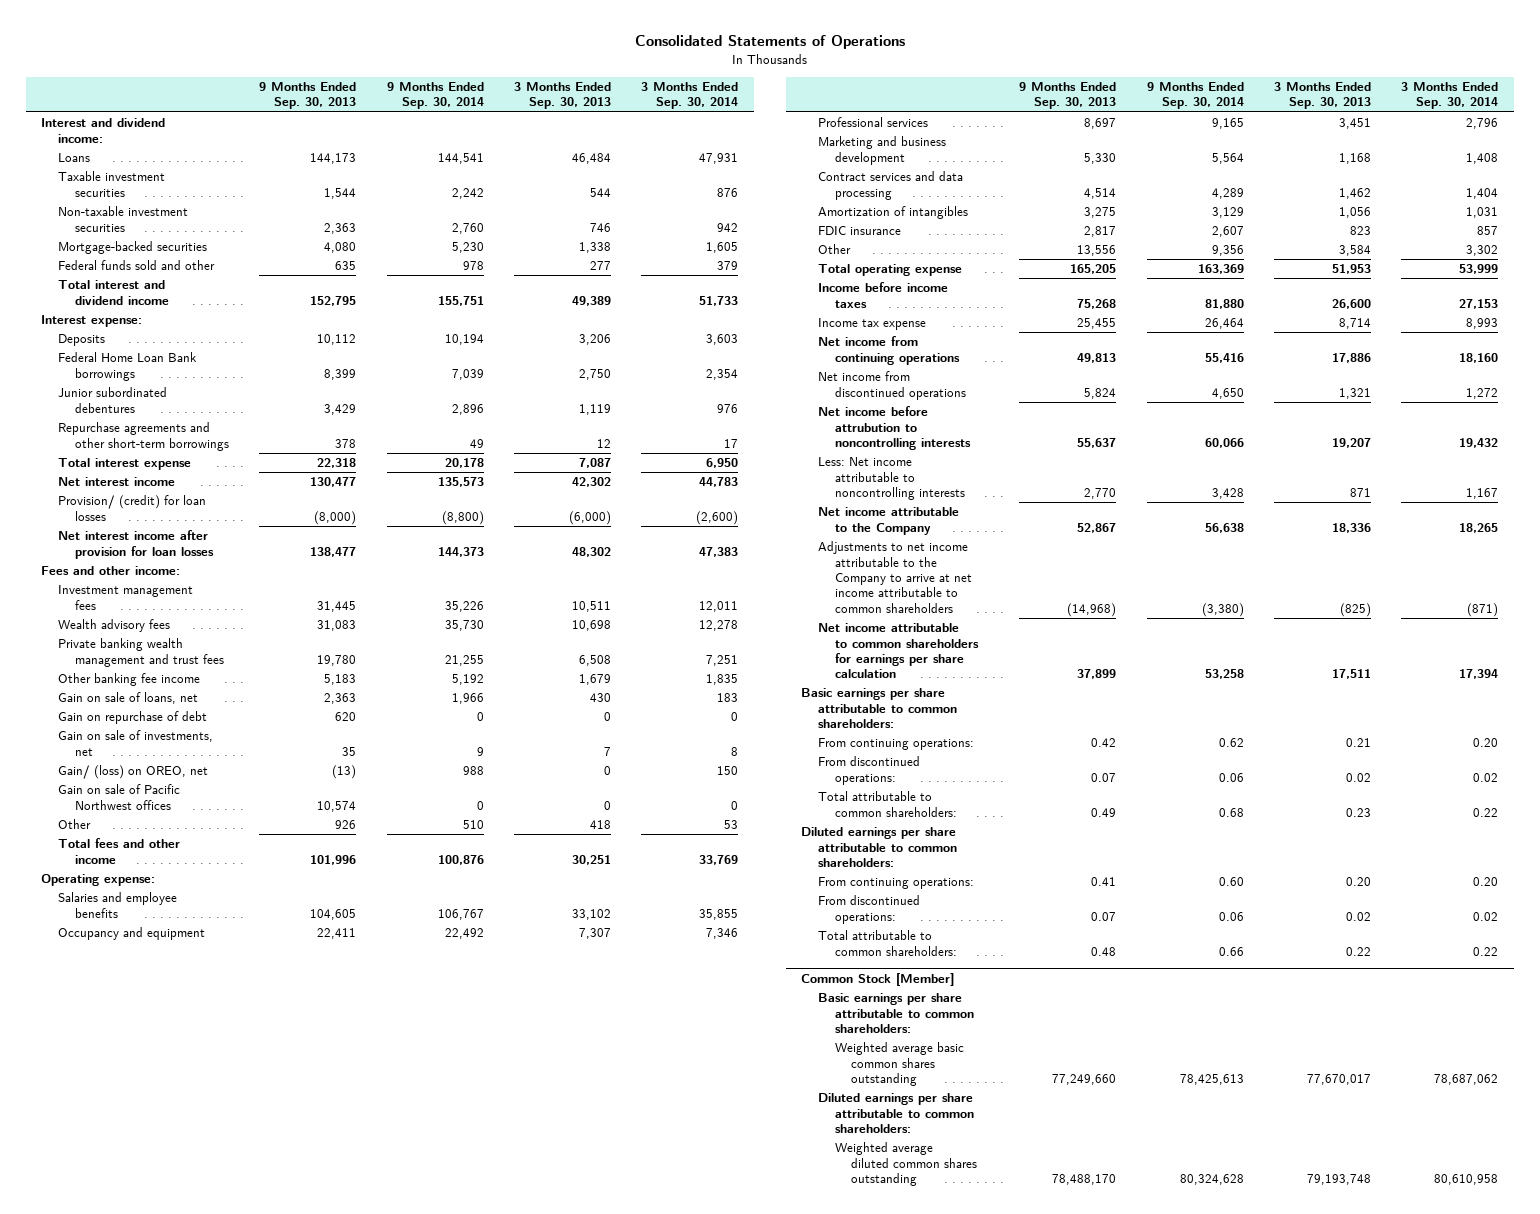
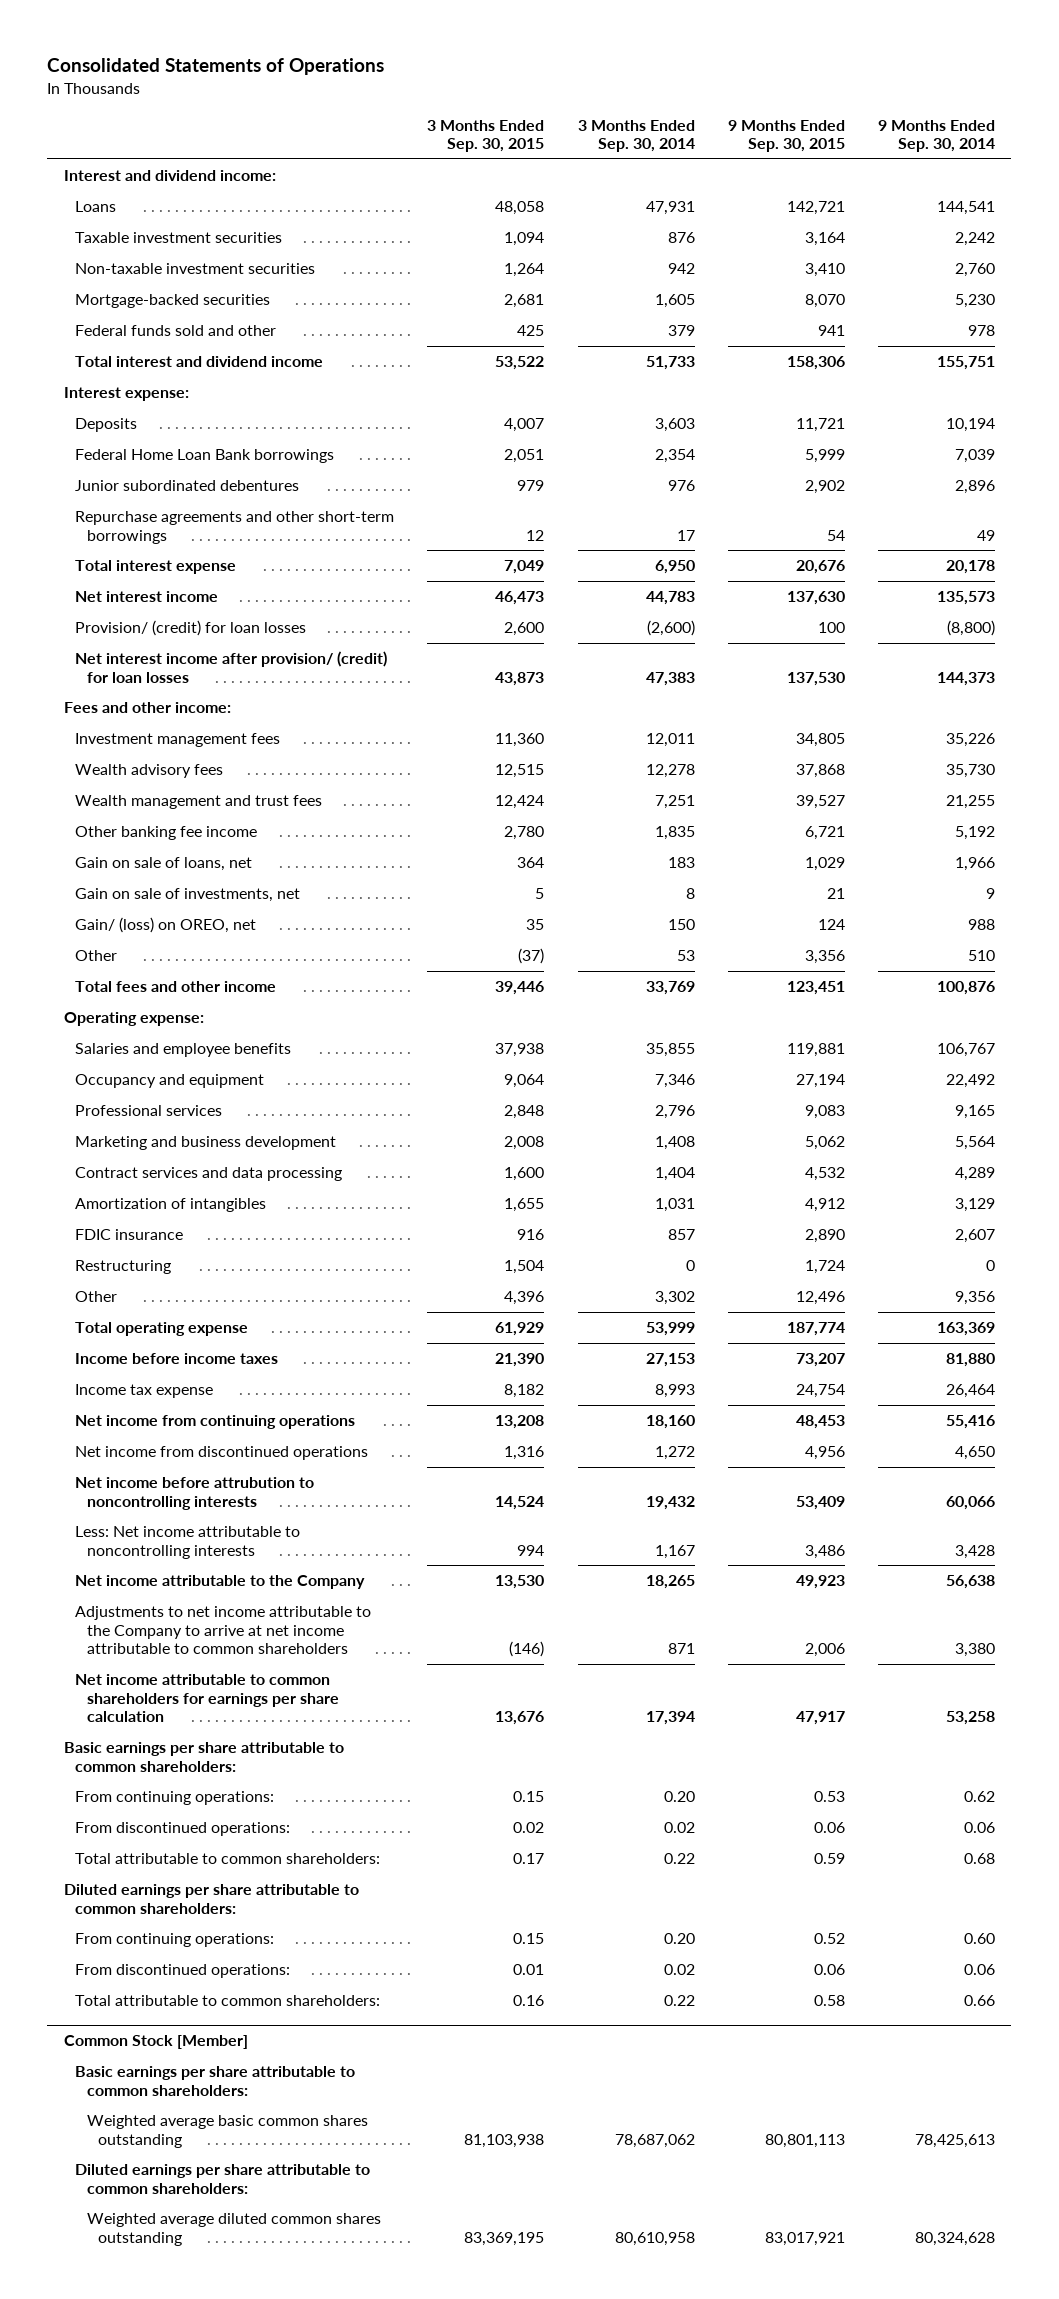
[259,82,357,110] 9 Months Ended Sep. 30, 2013 -> none
[513,82,611,110] 3 Months Ended Sep. 30, 2013 -> none
none -> [427,119,545,153] 3 Months Ended Sep. 30, 2015
none -> [727,119,845,153] 9 Months Ended Sep. 30, 2015
[57,530,214,559] Net interest income after provision for loan losses -> [75,651,388,683] Net interest income after provision/ (credit) for loan losses
[57,638,224,667] Private banking wealth management and trust fees -> [75,795,323,810] Wealth management and trust fees
[57,711,207,725] Gain on repurchase of debt -> none
[57,784,180,810] Gain on sale of Pacific Northwest offices -> none
none -> [75,1260,172,1275] Restructuring
[1201,602,1244,617] (3,380) -> [954,1643,995,1658] 3,380
[1467,602,1499,617] (871) -> [667,1643,695,1655] 871

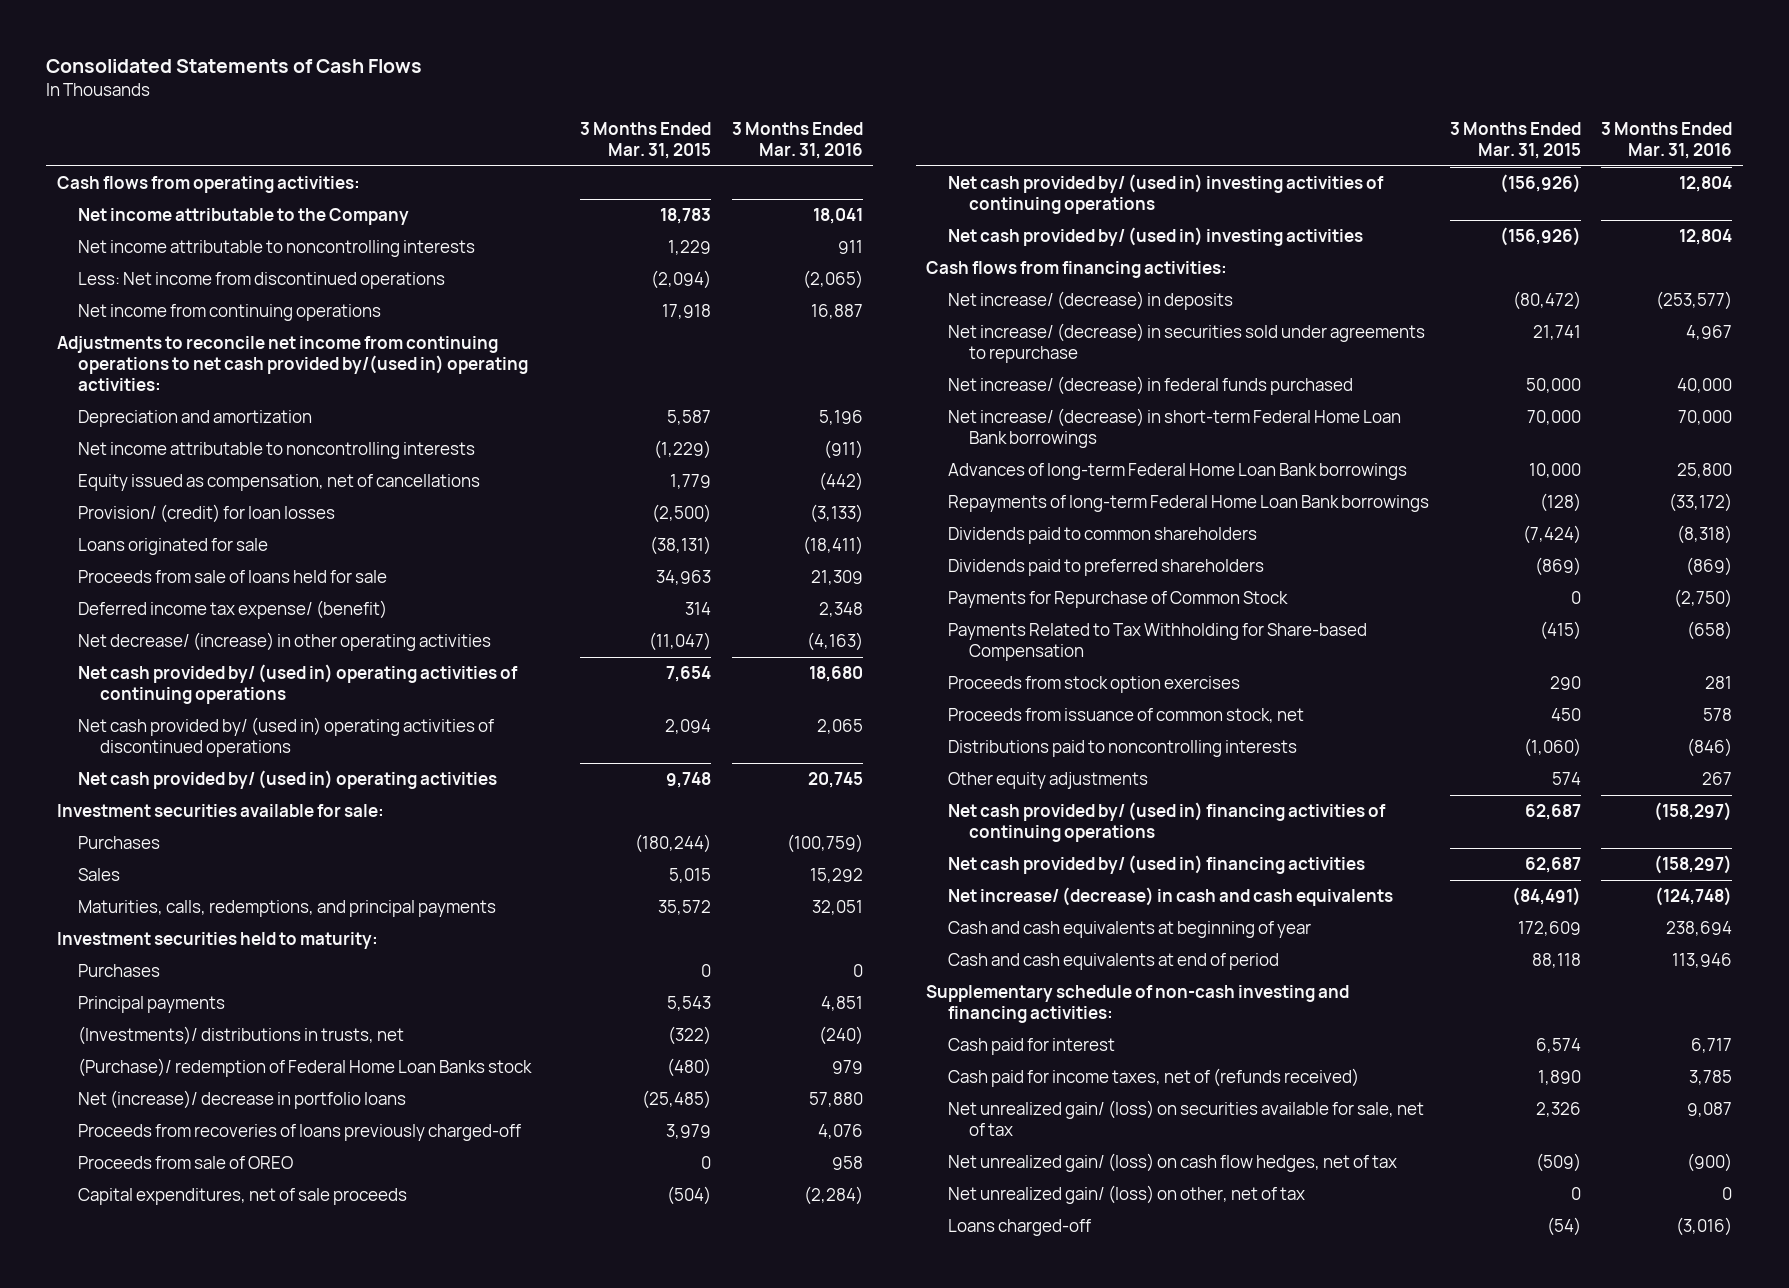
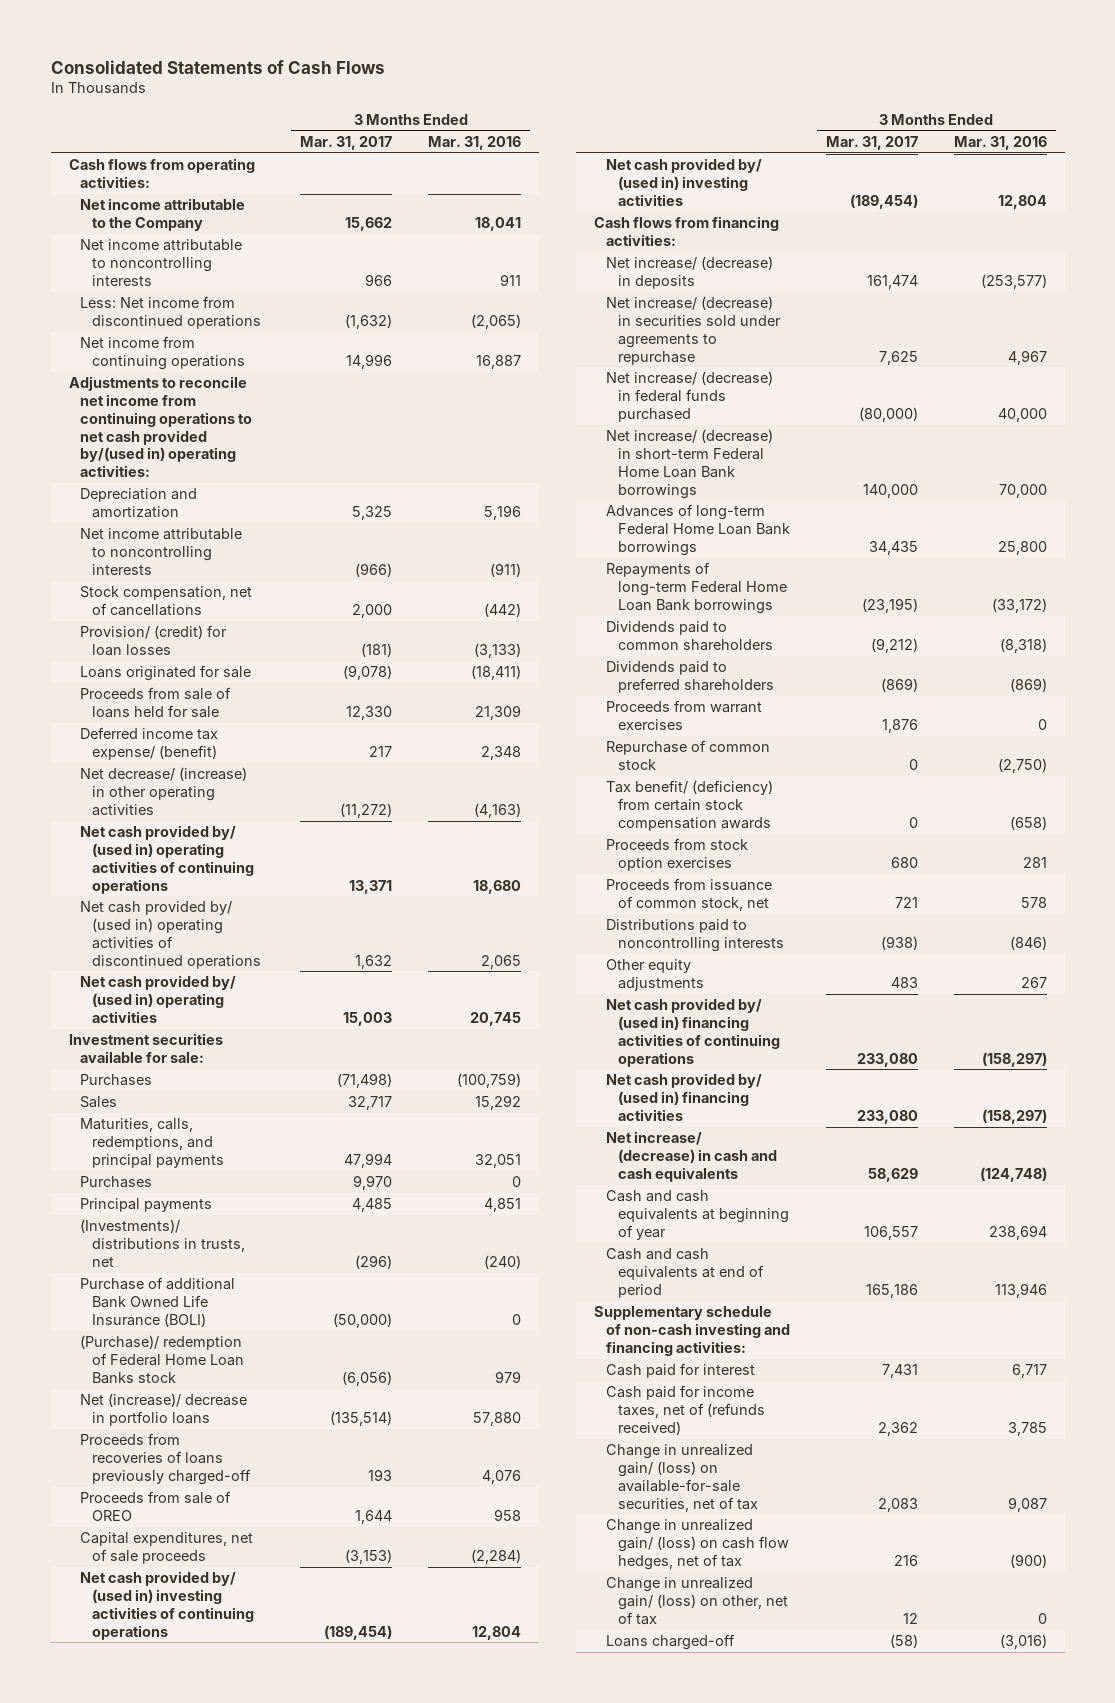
[579,121,711,160] 3 Months Ended Mar. 31, 2015 -> none
none -> [300,135,393,150] Mar. 31, 2017
[78,474,481,492] Equity issued as compensation, net of cancellations -> [80,586,253,617] Stock compensation, net of cancellations
[56,932,378,950] Investment securities held to maturity: -> none
none -> [80,1277,236,1327] Purchase of additional Bank Owned Life Insurance (BOLI)
none -> [605,700,762,731] Proceeds from warrant exercises
[947,591,1288,609] Payments for Repurchase of Common Stock -> [605,740,770,771] Repurchase of common stock
[947,623,1367,662] Payments Related to Tax Withholding for Share-based Compensation -> [605,780,773,831] Tax benefit/ (deficiency) from certain stock compensation awards
[947,1100,1424,1137] Net unrealized gain/ (loss) on securities available for sale, net of tax -> [605,1444,758,1512] Change in unrealized gain/ (loss) on available-for-sale securities, net of tax
[947,1153,1397,1173] Net unrealized gain/ (loss) on cash flow hedges, net of tax -> [605,1519,789,1570] Change in unrealized gain/ (loss) on cash flow hedges, net of tax
[947,1185,1305,1205] Net unrealized gain/ (loss) on other, net of tax -> [605,1577,788,1625] Change in unrealized gain/ (loss) on other, net of tax

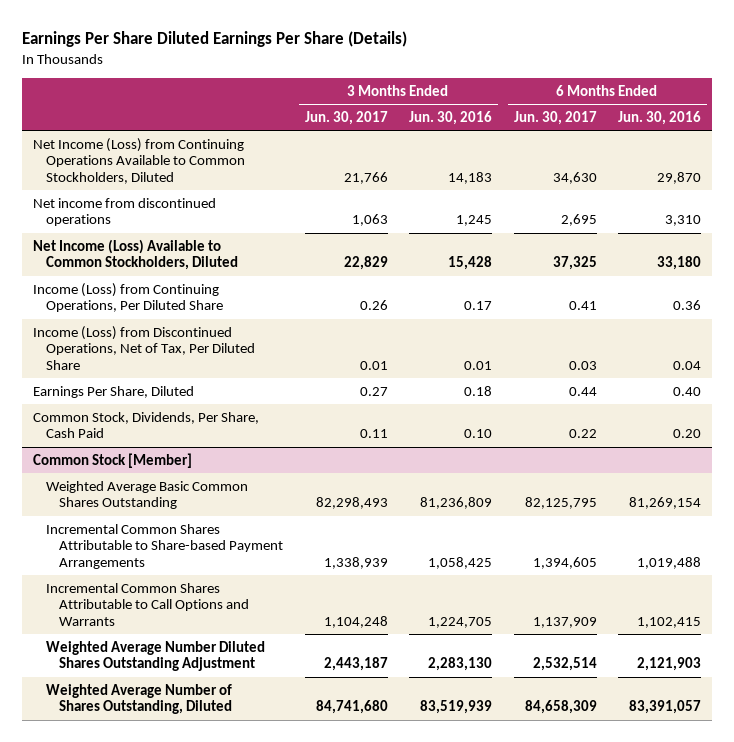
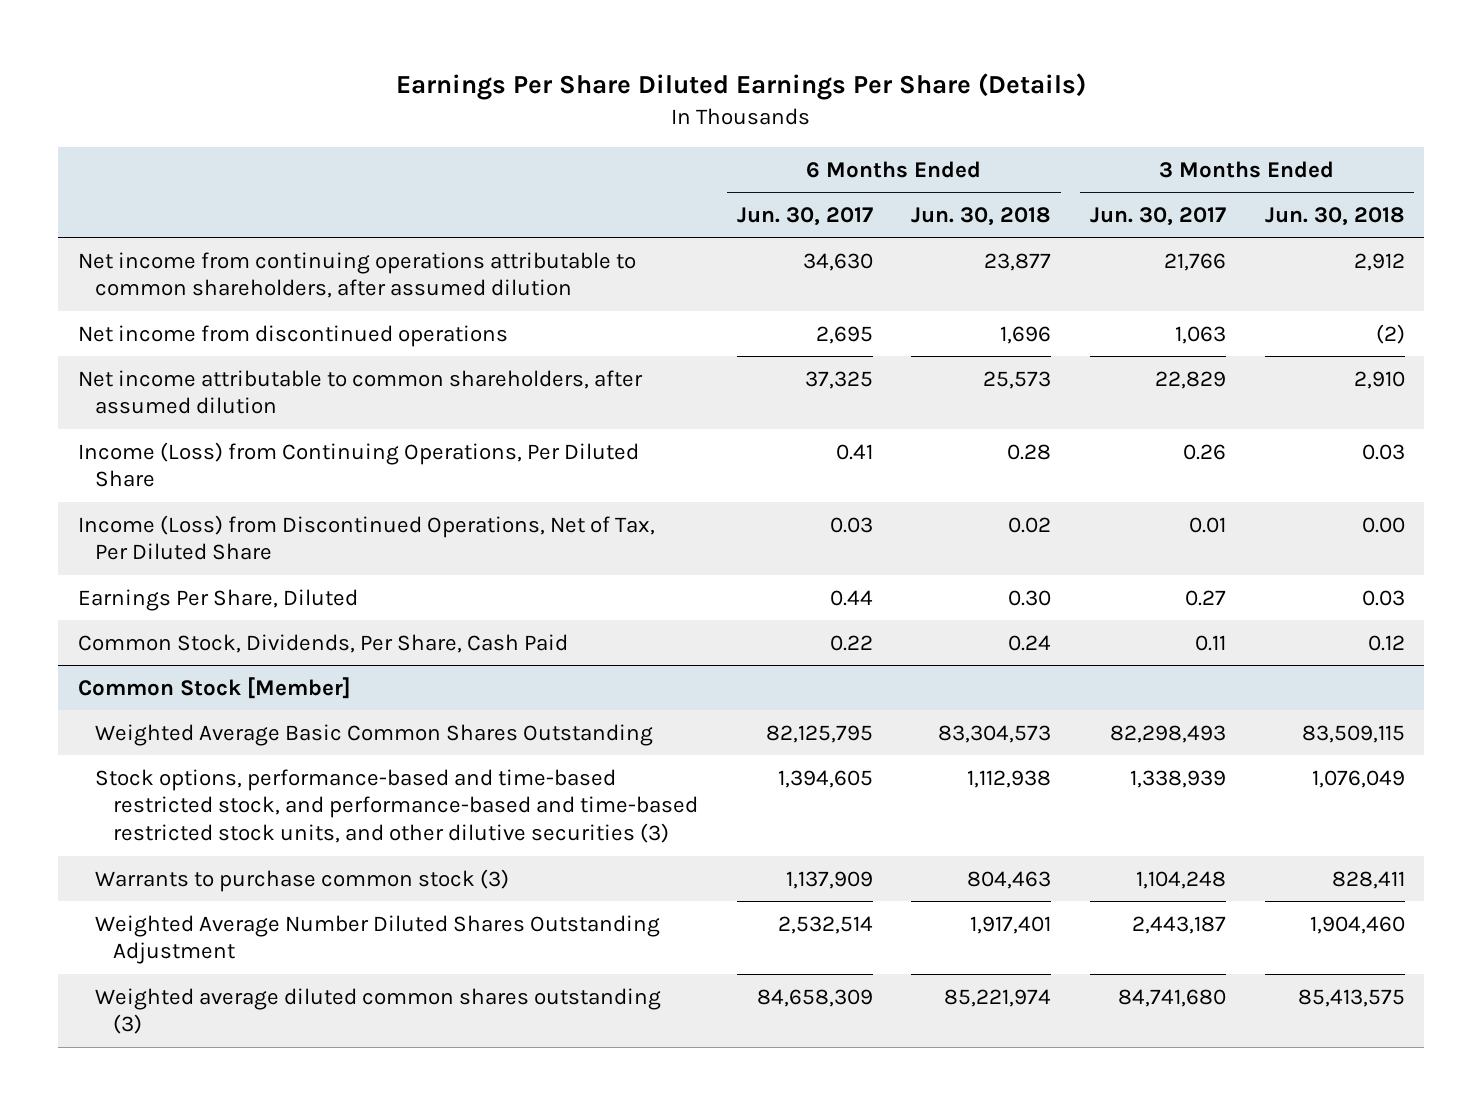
[409,110,493,125] Jun. 30, 2016 -> none
[618,110,702,125] Jun. 30, 2016 -> none
none -> [911,206,1052,226] Jun. 30, 2018
none -> [1264,206,1405,226] Jun. 30, 2018
[32,137,246,184] Net Income (Loss) from Continuing Operations Available to Common Stockholders, Diluted -> [77,251,636,299] Net income from continuing operations attributable to common shareholders, after assumed dilution
[32,238,239,271] Net Income (Loss) Available to Common Stockholders, Diluted -> [77,369,643,415] Net income attributable to common shareholders, after assumed dilution
[46,523,284,569] Incremental Common Shares Attributable to Share-based Payment Arrangements -> [95,768,699,844] Stock options, performance-based and time-based restricted stock, and performance-based and time-based restricted stock units, and other dilutive securities (3)
[46,582,250,626] Incremental Common Shares Attributable to Call Options and Warrants -> [95,868,510,892] Warrants to purchase common stock (3)
[46,683,233,715] Weighted Average Number of Shares Outstanding, Diluted -> [95,987,662,1035] Weighted average diluted common shares outstanding (3)

